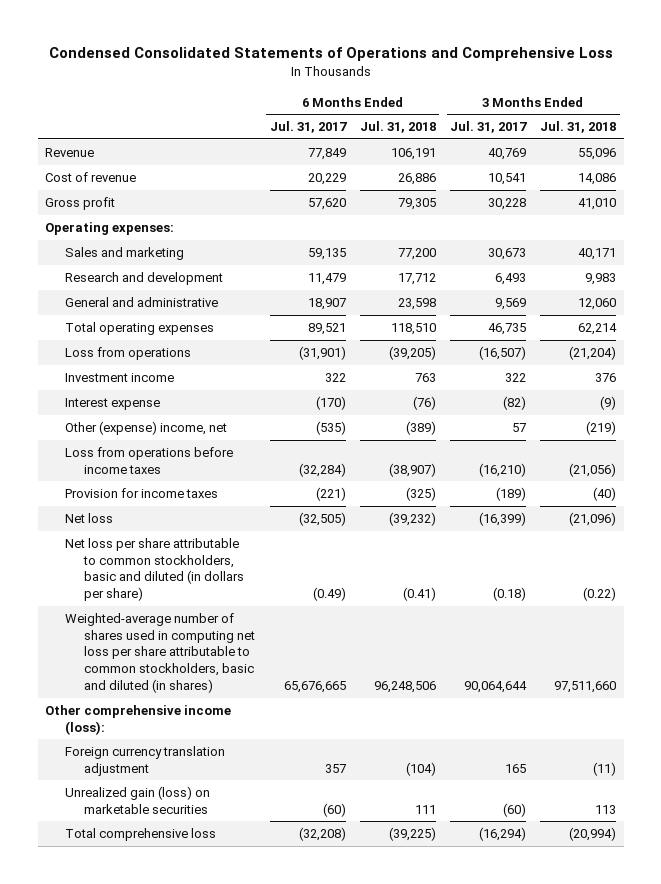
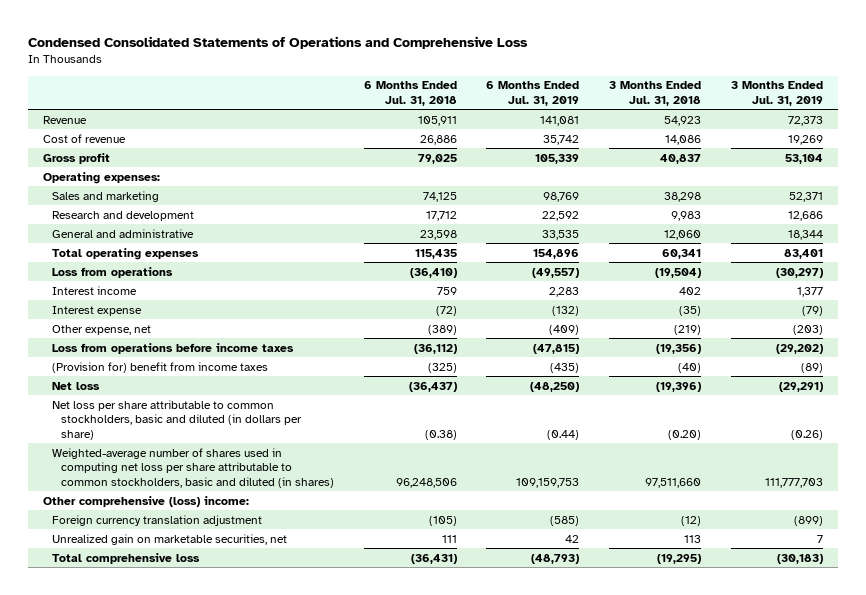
[269,121,347,134] Jul. 31, 2017 -> none
[450,121,528,134] Jul. 31, 2017 -> none
none -> [486,81,580,106] 6 Months Ended Jul. 31, 2019
none -> [730,81,823,106] 3 Months Ended Jul. 31, 2019
[390,147,436,160] 106,191 -> [417,115,457,126] 105,911
[578,147,617,160] 55,096 -> [664,115,702,126] 54,923
[397,197,436,210] 79,305 -> [417,153,457,164] 79,025
[578,197,617,210] 41,010 -> [660,153,702,164] 40,837
[397,247,436,260] 77,200 -> [422,191,457,202] 74,125
[578,247,617,260] 40,171 -> [664,191,702,202] 38,298
[390,322,436,335] 118,510 -> [414,248,457,259] 115,435
[578,322,618,335] 62,214 -> [662,248,702,259] 60,341
[388,345,436,360] (39,205) -> [409,267,457,278] (36,410)
[569,345,617,360] (21,204) -> [655,267,702,278] (19,504)
[64,372,174,382] Investment income -> [52,285,138,295] Interest income
[414,372,436,382] 763 -> [436,286,457,295] 759
[595,372,617,382] 376 -> [679,286,702,295] 402
[412,395,436,410] (76) -> [435,305,457,316] (72)
[600,395,617,410] (9) -> [679,305,702,316] (35)
[64,420,227,435] Other (expense) income, net -> [52,324,152,335] Other expense, net
[388,462,436,477] (38,907) -> [413,343,457,354] (36,112)
[569,462,617,477] (21,056) -> [656,343,702,354] (19,356)
[64,487,218,498] Provision for income taxes -> [52,361,269,373] (Provision for) benefit from income taxes
[388,511,436,526] (39,232) -> [408,381,457,392] (36,437)
[569,511,617,526] (21,096) -> [656,381,702,392] (19,396)
[402,587,436,602] (0.41) -> [424,429,457,440] (0.38)
[583,587,617,602] (0.22) -> [668,429,702,440] (0.20)
[45,704,232,735] Other comprehensive income (loss): -> [43,495,250,507] Other comprehensive (loss) income:
[405,761,436,776] (104) -> [428,515,457,526] (105)
[593,761,617,776] (11) -> [681,515,702,526] (12)
[64,785,210,814] Unrealized gain (loss) on marketable securities -> [52,533,288,545] Unrealized gain on marketable securities, net
[388,826,436,841] (39,225) -> [410,553,457,564] (36,431)
[569,826,617,841] (20,994) -> [657,553,702,564] (19,295)

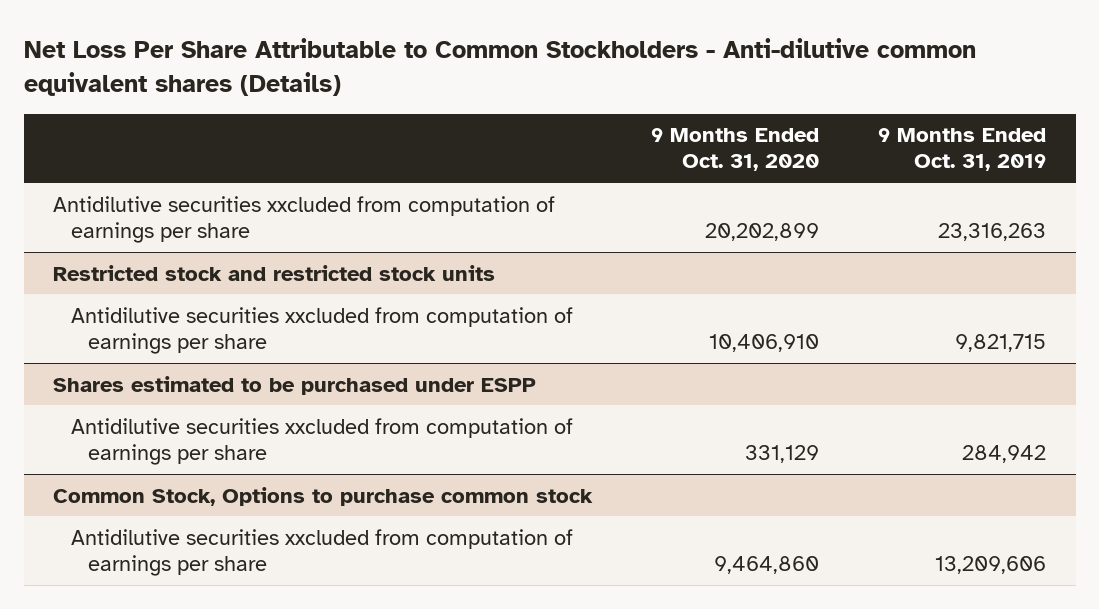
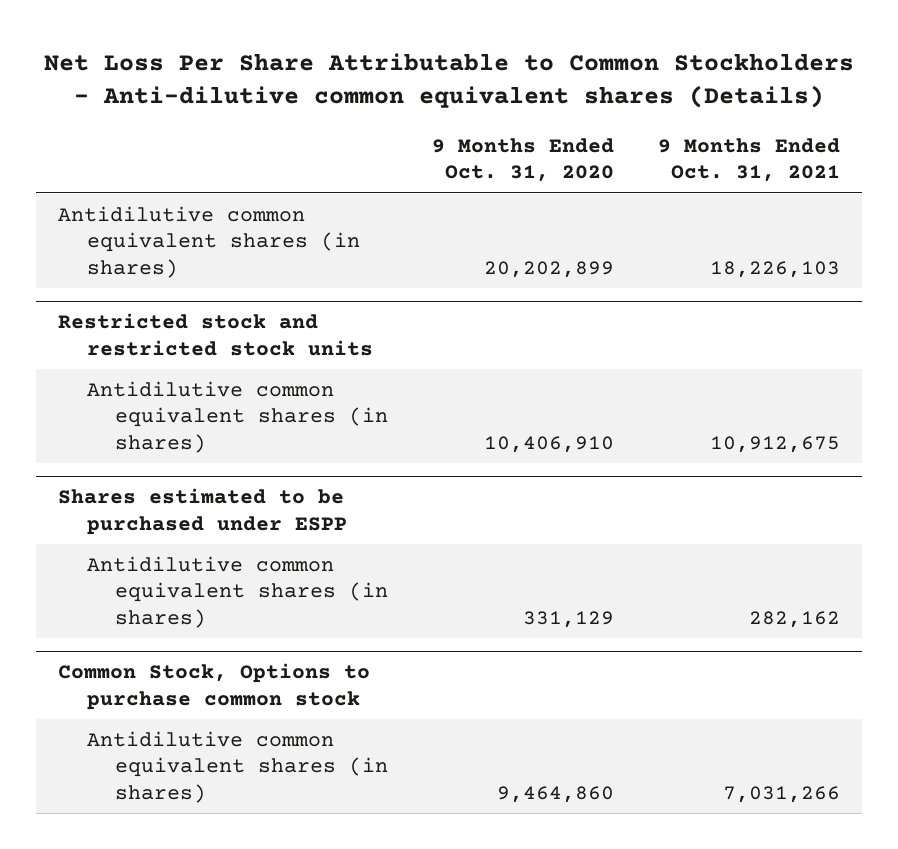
[878,128,1047,172] 9 Months Ended Oct. 31, 2019 -> none
none -> [657,138,840,183] 9 Months Ended Oct. 31, 2021
[53,195,556,243] Antidilutive securities xxcluded from computation of earnings per share -> [57,206,360,278] Antidilutive common equivalent shares (in shares)
[70,306,573,354] Antidilutive securities xxcluded from computation of earnings per share -> [86,381,389,453] Antidilutive common equivalent shares (in shares)
[70,417,573,465] Antidilutive securities xxcluded from computation of earnings per share -> [86,556,389,628] Antidilutive common equivalent shares (in shares)
[70,528,573,576] Antidilutive securities xxcluded from computation of earnings per share -> [86,731,389,803] Antidilutive common equivalent shares (in shares)

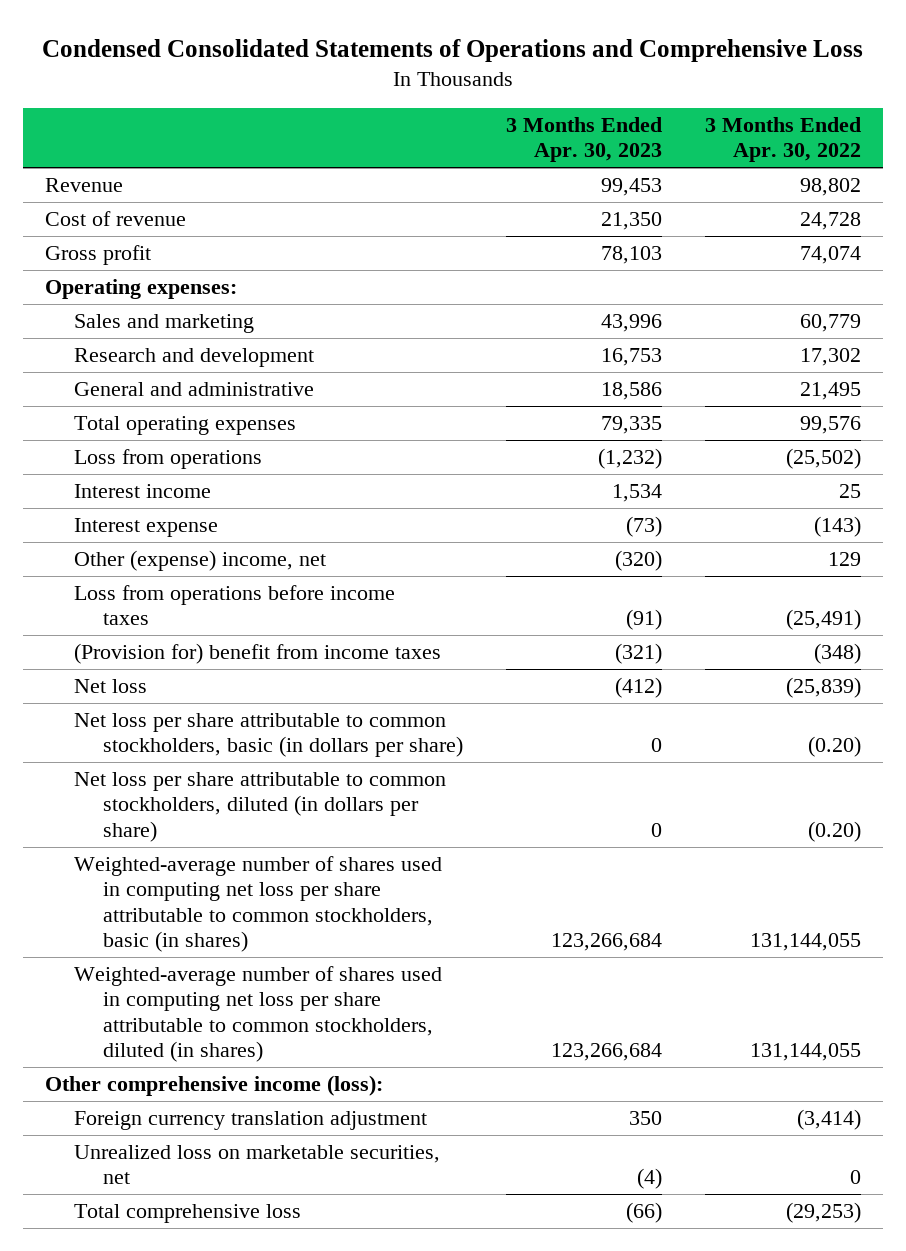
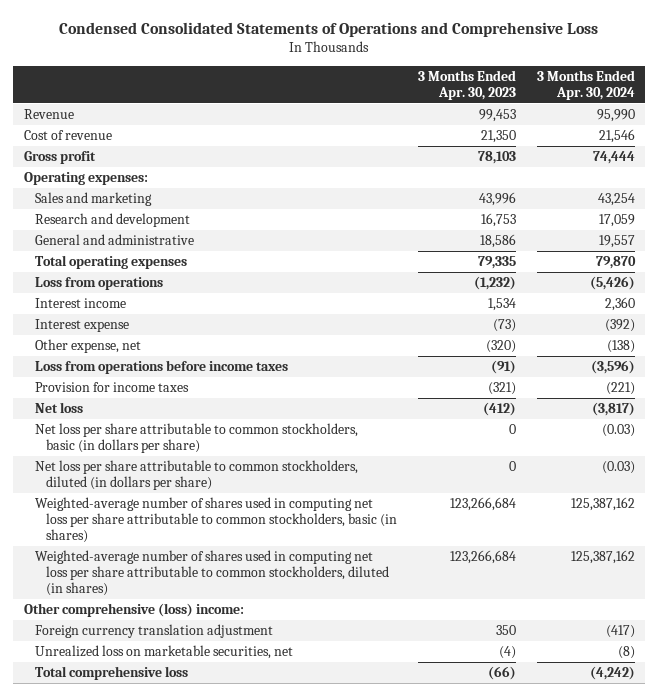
[705,117,862,163] 3 Months Ended Apr. 30, 2022 -> none
none -> [536,69,635,100] 3 Months Ended Apr. 30, 2024
[73,550,326,572] Other (expense) income, net -> [34,339,141,354] Other expense, net
[73,643,441,665] (Provision for) benefit from income taxes -> [34,382,189,393] Provision for income taxes
[44,1075,383,1097] Other comprehensive income (loss): -> [23,603,244,618] Other comprehensive (loss) income:

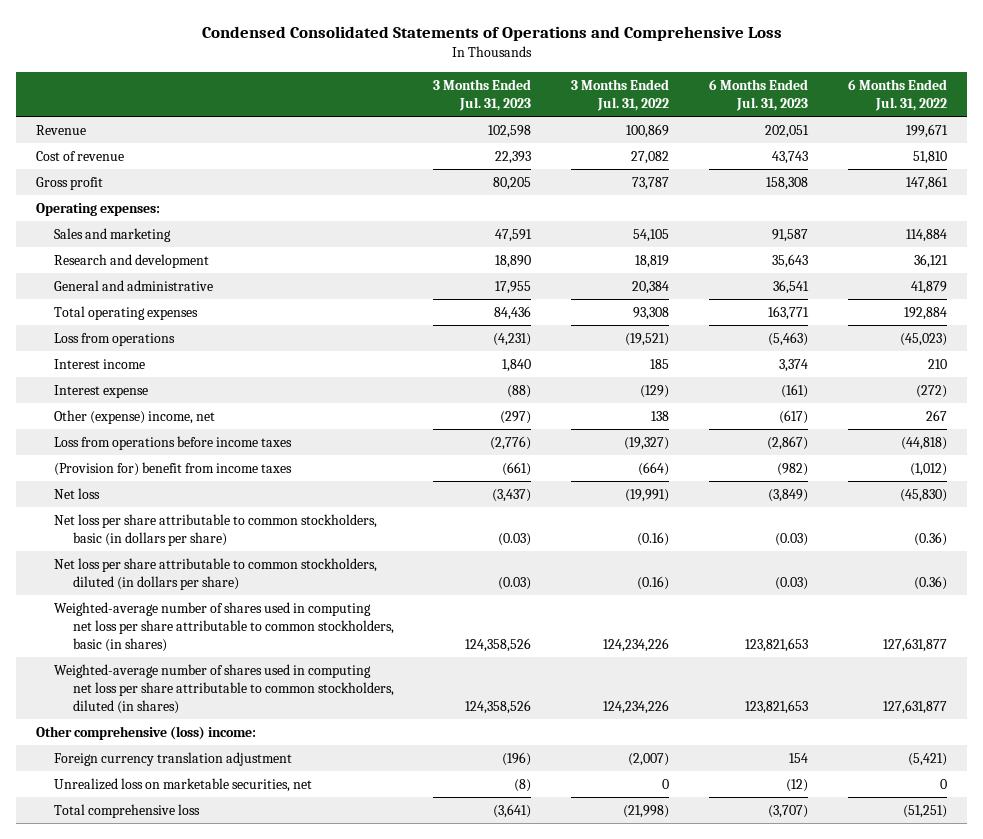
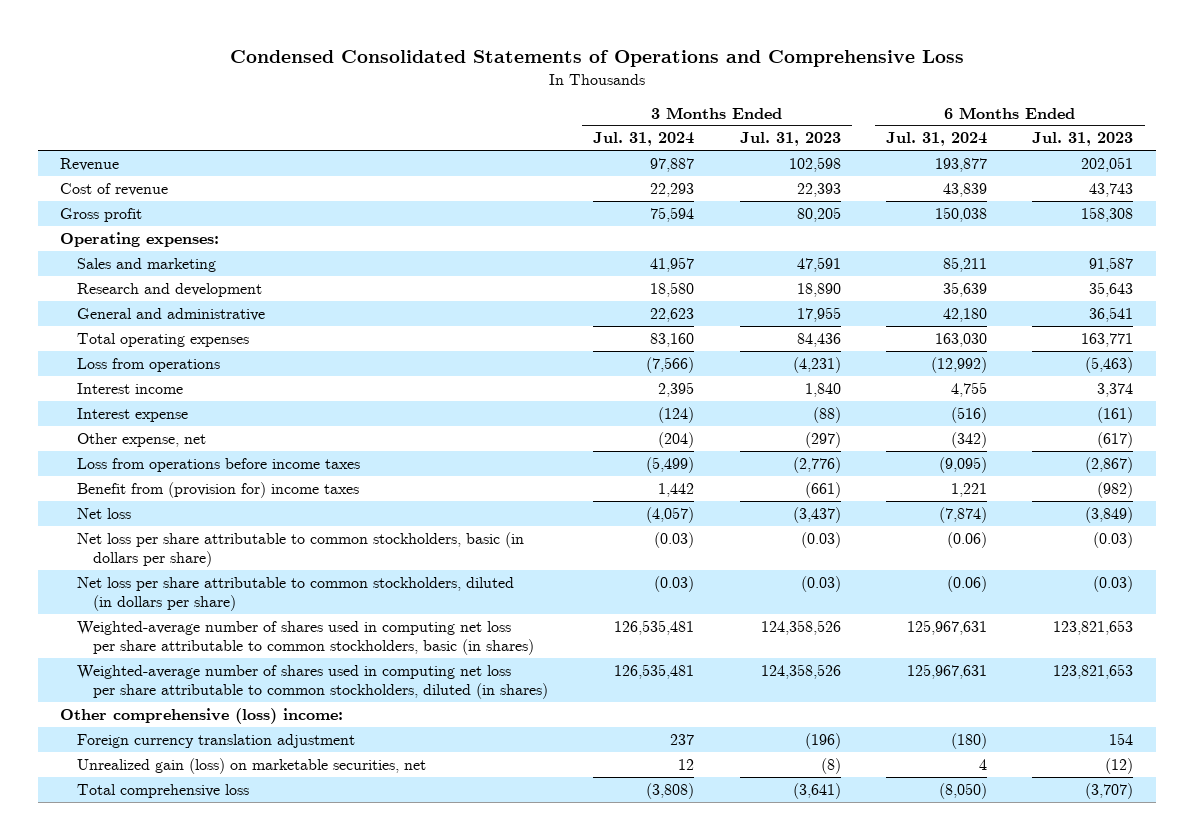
[571,78,670,111] 3 Months Ended Jul. 31, 2022 -> none
[848,78,948,111] 6 Months Ended Jul. 31, 2022 -> none
none -> [593,132,695,147] Jul. 31, 2024
none -> [885,132,987,147] Jul. 31, 2024
[54,410,216,425] Other (expense) income, net -> [76,432,206,447] Other expense, net
[54,462,293,477] (Provision for) benefit from income taxes -> [76,481,359,498] Benefit from (provision for) income taxes
[54,778,313,793] Unrealized loss on marketable securities, net -> [76,757,426,774] Unrealized gain (loss) on marketable securities, net

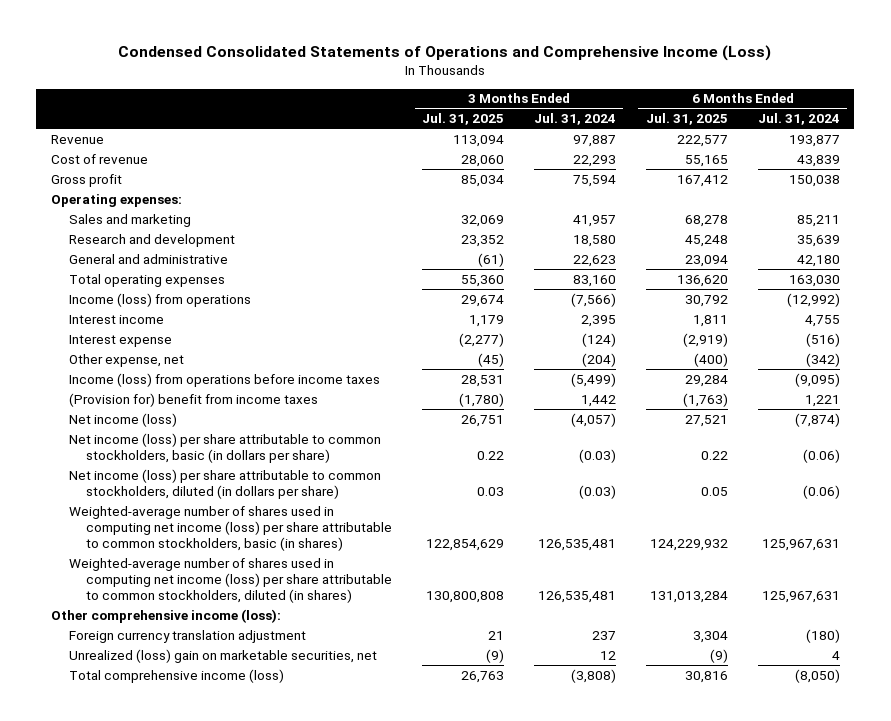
[229,49,964,67] Condensed Consolidated Statements of Operations and Comprehensive Loss -> [118,45,772,62] Condensed Consolidated Statements of Operations and Comprehensive Income (Loss)
[739,132,841,147] Jul. 31, 2023 -> none
[1032,132,1134,147] Jul. 31, 2023 -> none
none -> [422,113,505,126] Jul. 31, 2025
none -> [645,113,728,126] Jul. 31, 2025
[76,357,220,372] Loss from operations -> [68,292,251,307] Income (loss) from operations
[76,457,360,472] Loss from operations before income taxes -> [68,372,380,387] Income (loss) from operations before income taxes
[76,481,359,498] Benefit from (provision for) income taxes -> [68,392,318,407] (Provision for) benefit from income taxes
[76,507,131,519] Net loss -> [68,412,177,427] Net income (loss)
[76,531,524,568] Net loss per share attributable to common stockholders, basic (in dollars per share) -> [68,432,381,463] Net income (loss) per share attributable to common stockholders, basic (in dollars per share)
[76,576,514,612] Net loss per share attributable to common stockholders, diluted (in dollars per share) -> [68,468,381,499] Net income (loss) per share attributable to common stockholders, diluted (in dollars per share)
[76,620,534,656] Weighted-average number of shares used in computing net loss per share attributable to common stockholders, basic (in shares) -> [68,505,393,551] Weighted-average number of shares used in computing net income (loss) per share attributable to common stockholders, basic (in shares)
[76,664,548,700] Weighted-average number of shares used in computing net loss per share attributable to common stockholders, diluted (in shares) -> [68,557,393,603] Weighted-average number of shares used in computing net income (loss) per share attributable to common stockholders, diluted (in shares)
[60,707,344,724] Other comprehensive (loss) income: -> [51,608,282,623] Other comprehensive income (loss):
[76,757,426,774] Unrealized gain (loss) on marketable securities, net -> [68,648,377,663] Unrealized (loss) gain on marketable securities, net
[76,783,249,798] Total comprehensive loss -> [68,668,284,683] Total comprehensive income (loss)

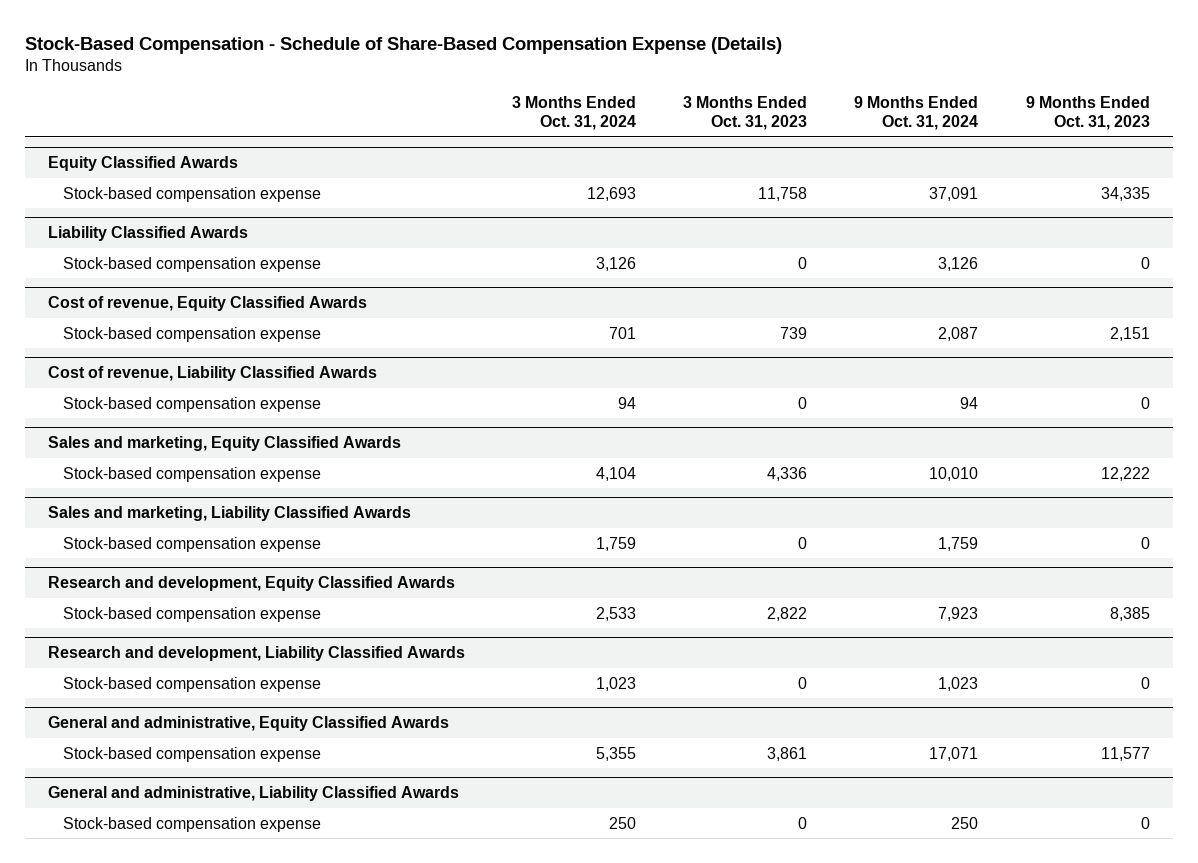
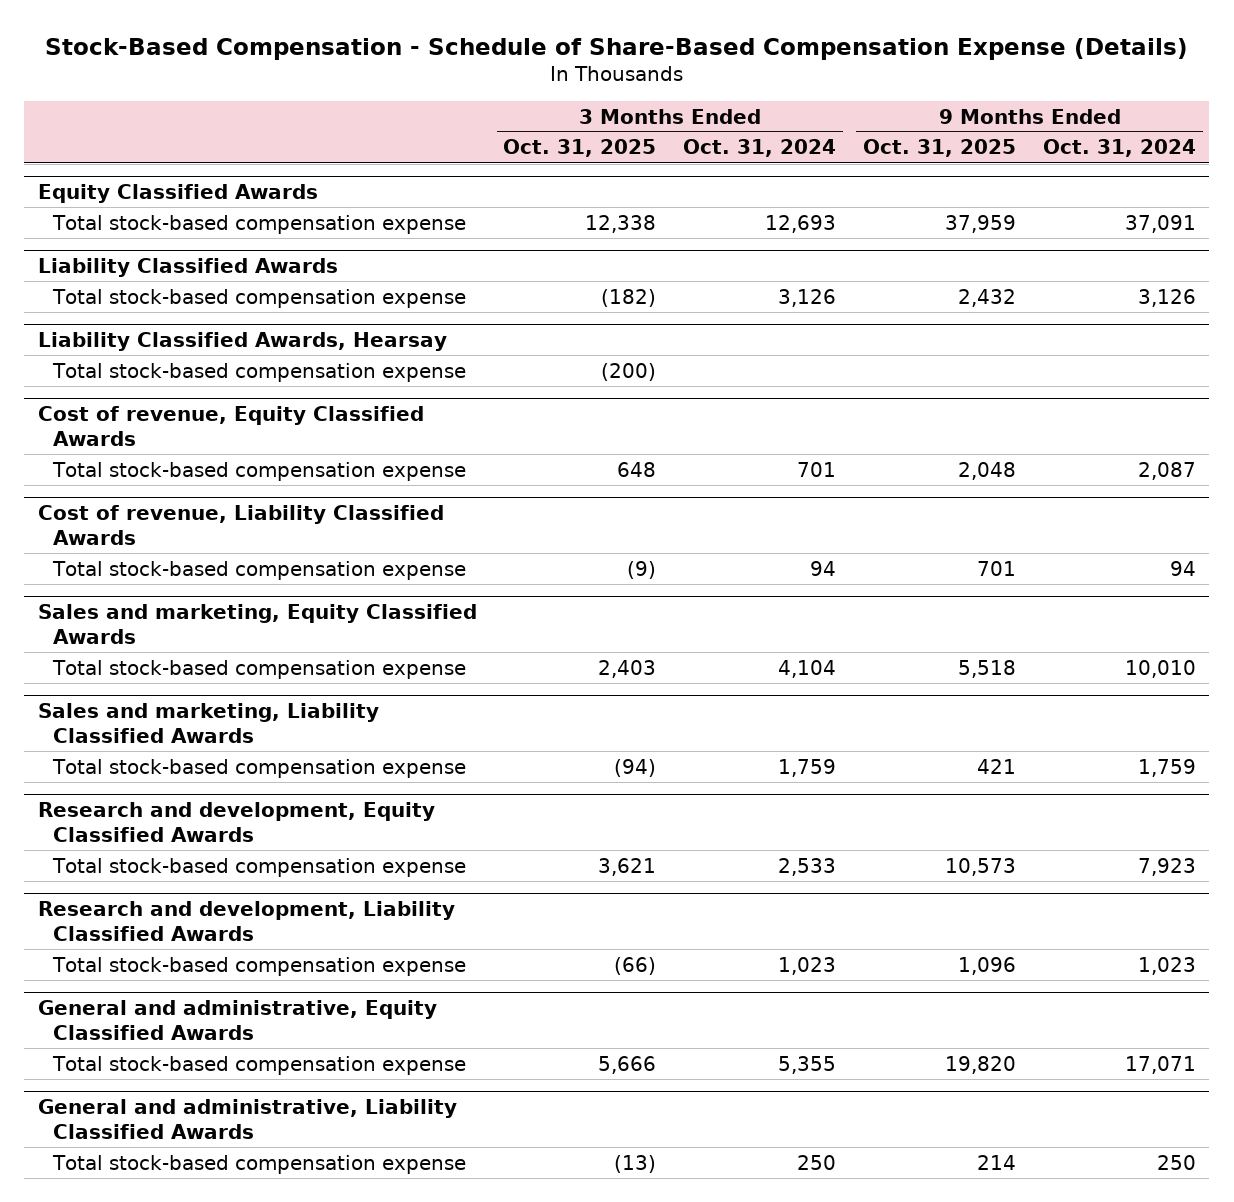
[683,95,808,131] 3 Months Ended Oct. 31, 2023 -> none
[1025,95,1150,131] 9 Months Ended Oct. 31, 2023 -> none
none -> [503,139,657,158] Oct. 31, 2025
none -> [863,139,1017,158] Oct. 31, 2025
[62,186,321,202] Stock-based compensation expense -> [52,214,467,234] Total stock-based compensation expense
[62,256,321,272] Stock-based compensation expense -> [52,288,467,308] Total stock-based compensation expense
none -> [37,331,447,351] Liability Classified Awards, Hearsay
none -> [52,362,467,382] Total stock-based compensation expense
[62,326,321,342] Stock-based compensation expense -> [52,461,467,481] Total stock-based compensation expense
[62,396,321,412] Stock-based compensation expense -> [52,560,467,580] Total stock-based compensation expense
[62,466,321,482] Stock-based compensation expense -> [52,659,467,679] Total stock-based compensation expense
[62,536,321,552] Stock-based compensation expense -> [52,758,467,778] Total stock-based compensation expense
[62,606,321,622] Stock-based compensation expense -> [52,857,467,877] Total stock-based compensation expense
[62,676,321,692] Stock-based compensation expense -> [52,956,467,976] Total stock-based compensation expense
[62,746,321,762] Stock-based compensation expense -> [52,1055,467,1075] Total stock-based compensation expense
[62,816,321,832] Stock-based compensation expense -> [52,1154,467,1174] Total stock-based compensation expense

